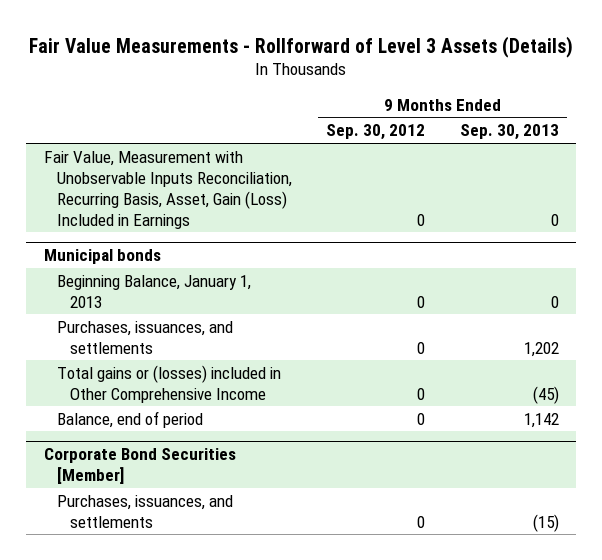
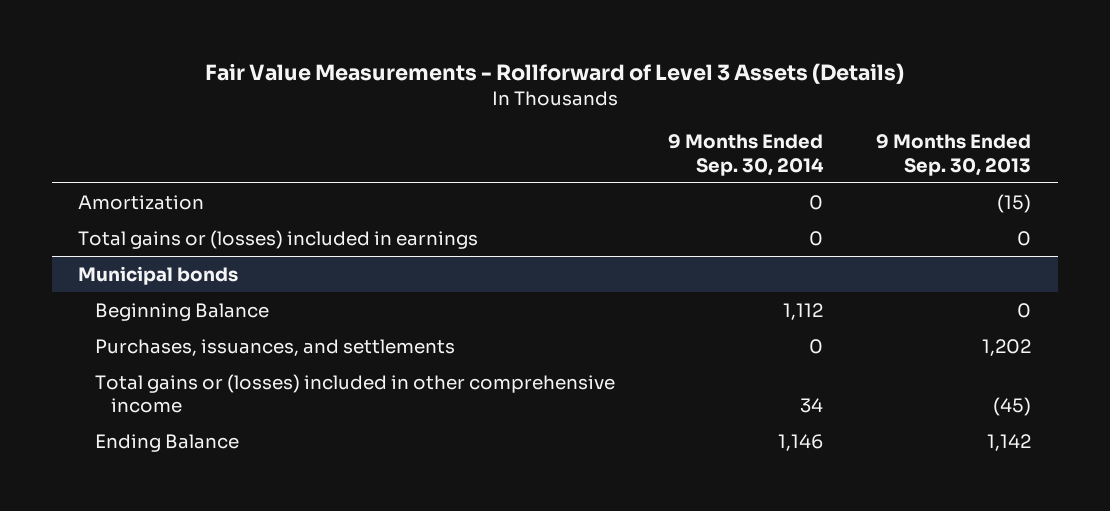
[326,124,426,141] Sep. 30, 2012 -> none
none -> [667,134,824,176] 9 Months Ended Sep. 30, 2014
none -> [78,194,205,210] Amortization
[43,150,293,229] Fair Value, Measurement with Unobservable Inputs Reconciliation, Recurring Basis, Asset, Gain (Loss) Included in Earnings -> [78,229,479,249] Total gains or (losses) included in earnings
[57,274,252,308] Beginning Balance, January 1, 2013 -> [94,302,269,321] Beginning Balance
[43,448,236,485] Corporate Bond Securities [Member] -> none
[57,494,234,528] Purchases, issuances, and settlements -> none
[57,364,282,403] Total gains or (losses) included in Other Comprehensive Income -> [94,373,615,413] Total gains or (losses) included in other comprehensive income
[57,410,204,428] Balance, end of period -> [94,433,239,452] Ending Balance

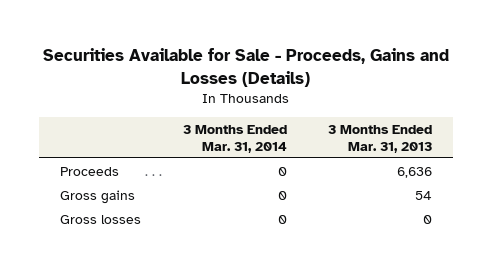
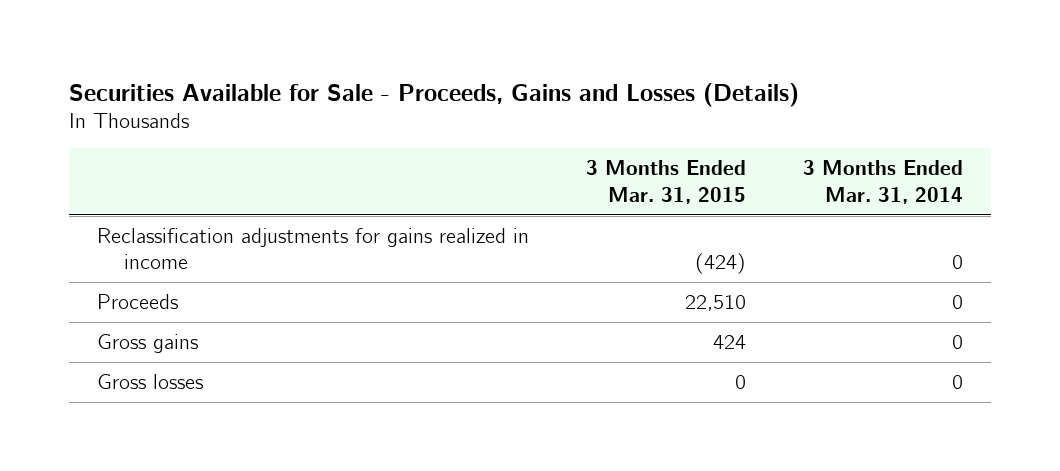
[328,124,433,153] 3 Months Ended Mar. 31, 2013 -> none
none -> [585,160,746,204] 3 Months Ended Mar. 31, 2015
none -> [97,228,530,270] Reclassification adjustments for gains realized in income

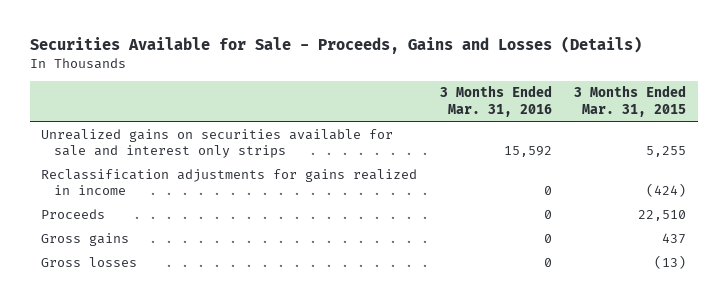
[802,160,963,204] 3 Months Ended Mar. 31, 2014 -> none
none -> [439,85,552,117] 3 Months Ended Mar. 31, 2016
none -> [41,128,394,158] Unrealized gains on securities available for sale and interest only strips
[712,335,746,350] 424 -> [662,232,687,244] 437
[734,375,746,390] 0 -> [654,254,687,269] (13)

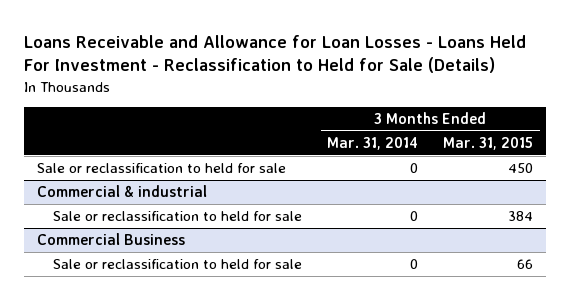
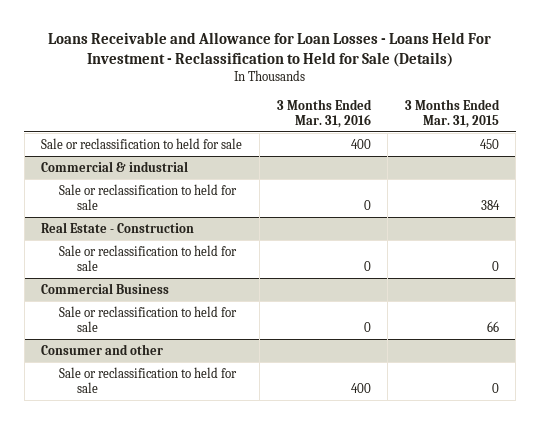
[327,136,419,150] Mar. 31, 2014 -> none
none -> [276,98,372,128] 3 Months Ended Mar. 31, 2016
none -> [41,221,195,233] Real Estate - Construction
none -> [59,244,238,271] Sale or reclassification to held for sale
none -> [41,343,164,355] Consumer and other
none -> [59,366,238,393] Sale or reclassification to held for sale

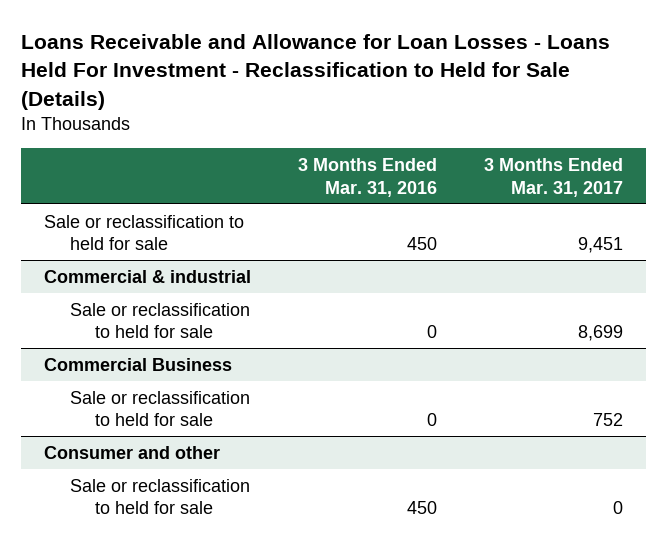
[404,98,500,128] 3 Months Ended Mar. 31, 2015 -> none
none -> [483,157,623,197] 3 Months Ended Mar. 31, 2017
[350,138,371,149] 400 -> [406,237,437,251] 450
[41,221,195,233] Real Estate - Construction -> none
[59,244,238,271] Sale or reclassification to held for sale -> none
[350,382,371,393] 400 -> [406,501,437,515] 450

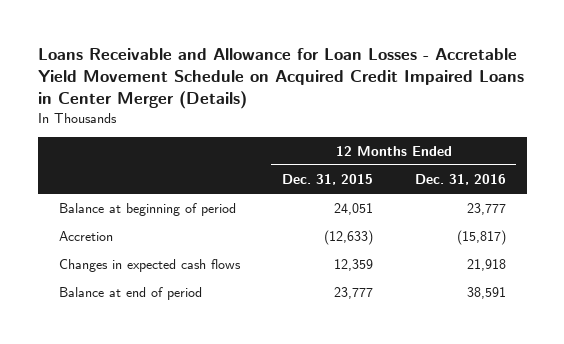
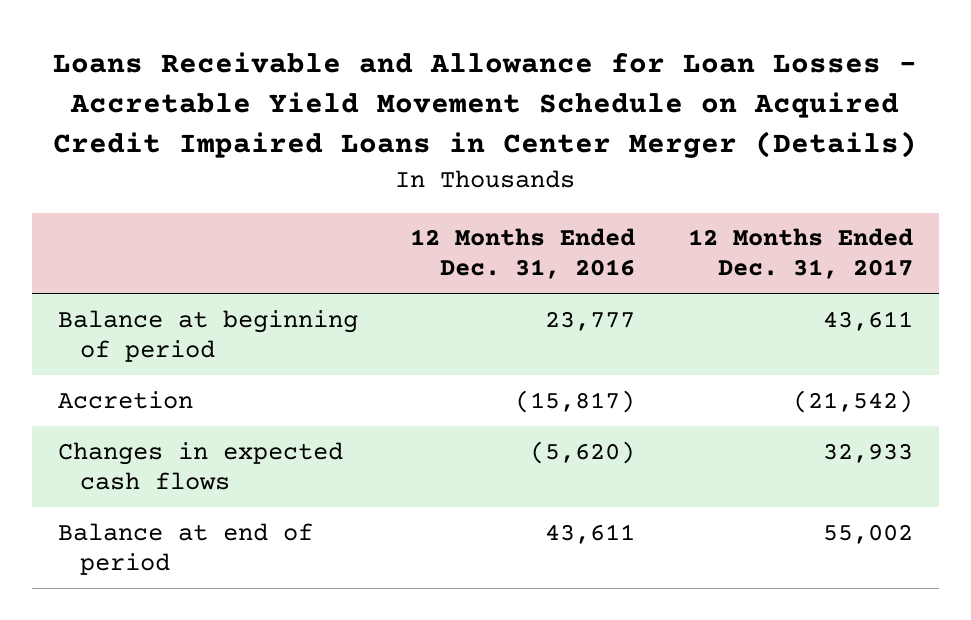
[281,173,373,185] Dec. 31, 2015 -> none
none -> [687,228,913,280] 12 Months Ended Dec. 31, 2017
[466,259,506,272] 21,918 -> [530,440,636,464] (5,620)
[466,287,506,300] 38,591 -> [545,523,636,544] 43,611

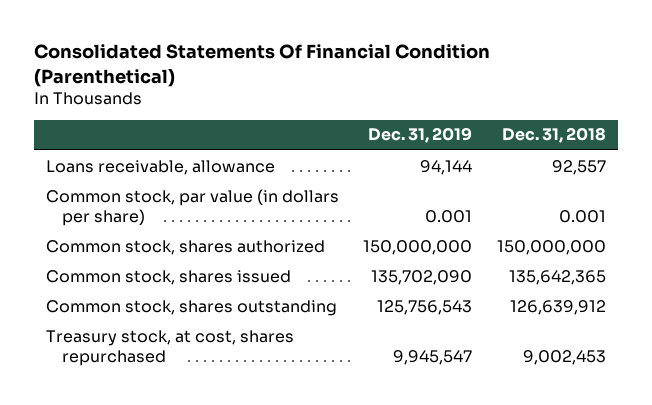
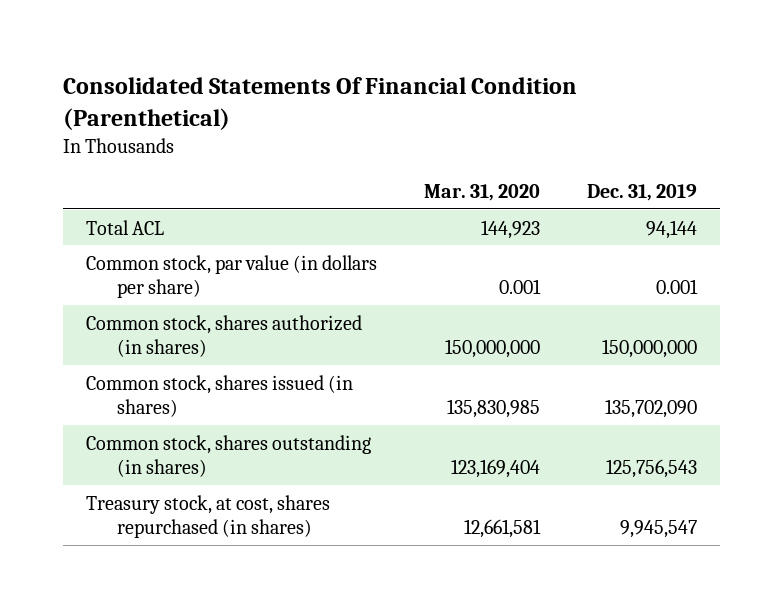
[501,127,606,144] Dec. 31, 2018 -> none
none -> [424,183,541,201] Mar. 31, 2020
[45,159,275,175] Loans receivable, allowance -> [86,219,165,235] Total ACL
[45,239,325,255] Common stock, shares authorized -> [86,314,363,358] Common stock, shares authorized (in shares)
[45,269,291,285] Common stock, shares issued -> [86,374,354,418] Common stock, shares issued (in shares)
[45,299,337,316] Common stock, shares outstanding -> [86,434,372,478] Common stock, shares outstanding (in shares)
[45,329,294,366] Treasury stock, at cost, shares repurchased -> [86,494,331,539] Treasury stock, at cost, shares repurchased (in shares)

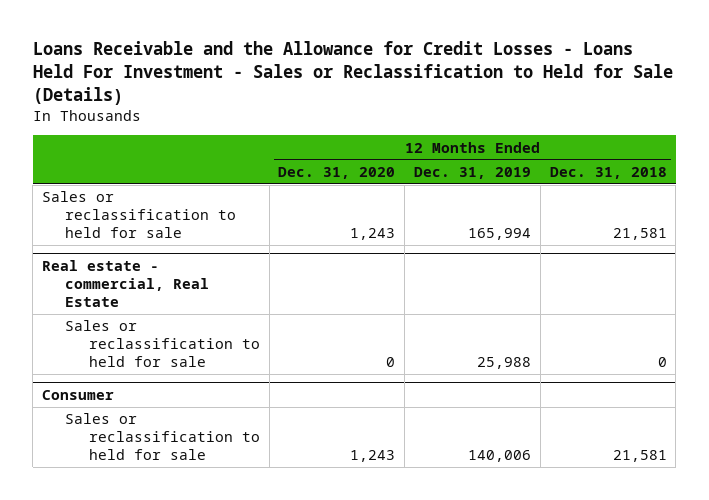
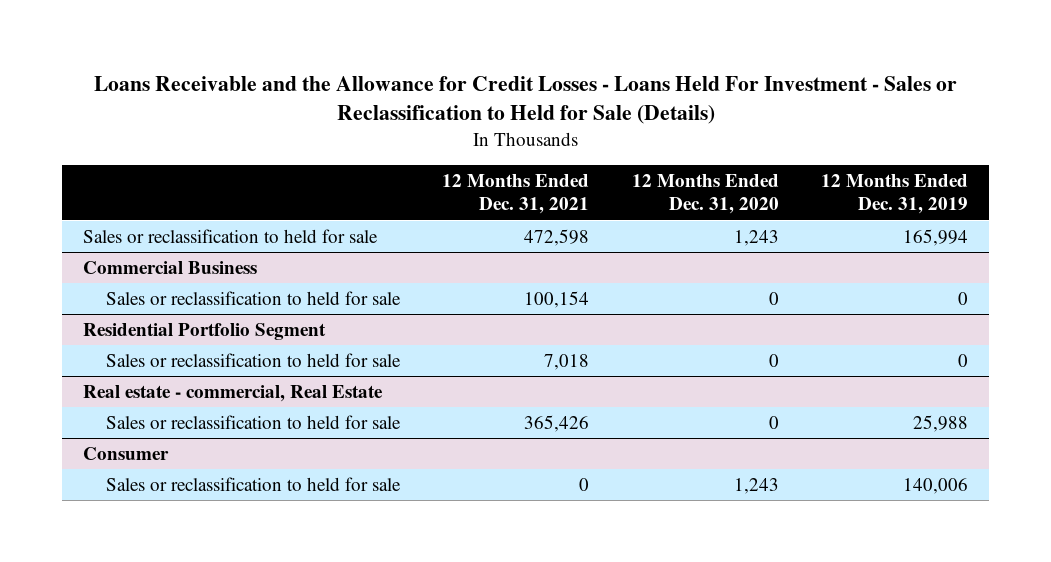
[549,167,667,180] Dec. 31, 2018 -> none
none -> [442,173,590,215] 12 Months Ended Dec. 31, 2021
none -> [82,260,257,274] Commercial Business
none -> [105,290,401,305] Sales or reclassification to held for sale
none -> [82,322,326,340] Residential Portfolio Segment
none -> [105,352,401,367] Sales or reclassification to held for sale

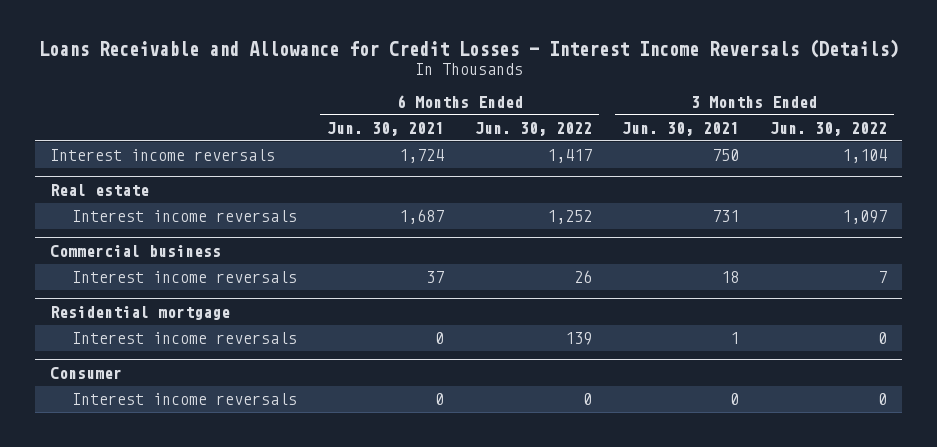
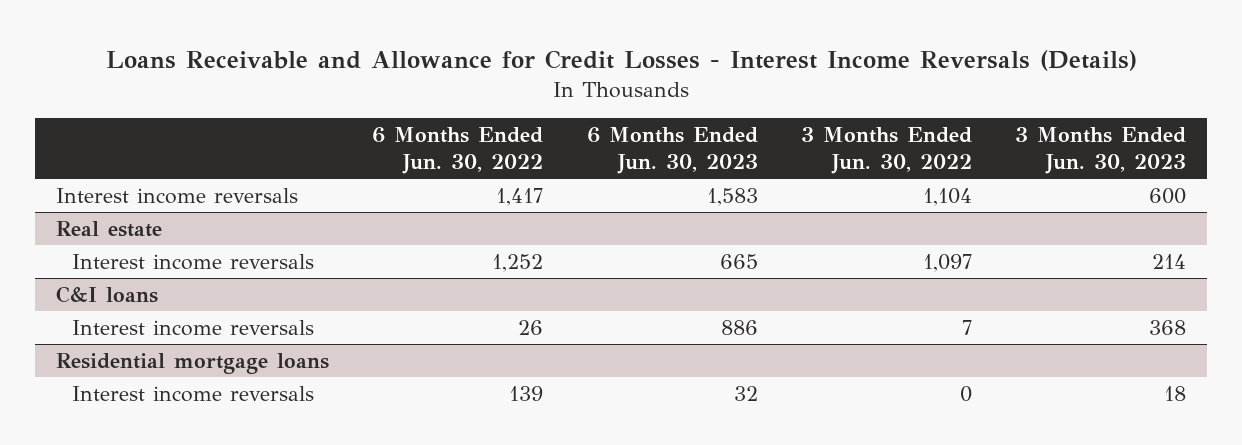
[327,121,445,136] Jun. 30, 2021 -> none
[622,121,740,136] Jun. 30, 2021 -> none
none -> [586,127,758,174] 6 Months Ended Jun. 30, 2023
none -> [1014,127,1186,174] 3 Months Ended Jun. 30, 2023
[50,244,222,257] Commercial business -> [56,286,159,304] C&I loans
[50,305,231,320] Residential mortgage -> [56,353,330,375] Residential mortgage loans
[50,366,123,379] Consumer -> none
[72,393,298,406] Interest income reversals -> none

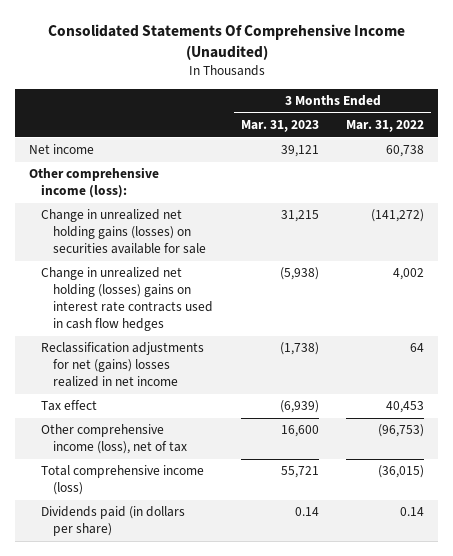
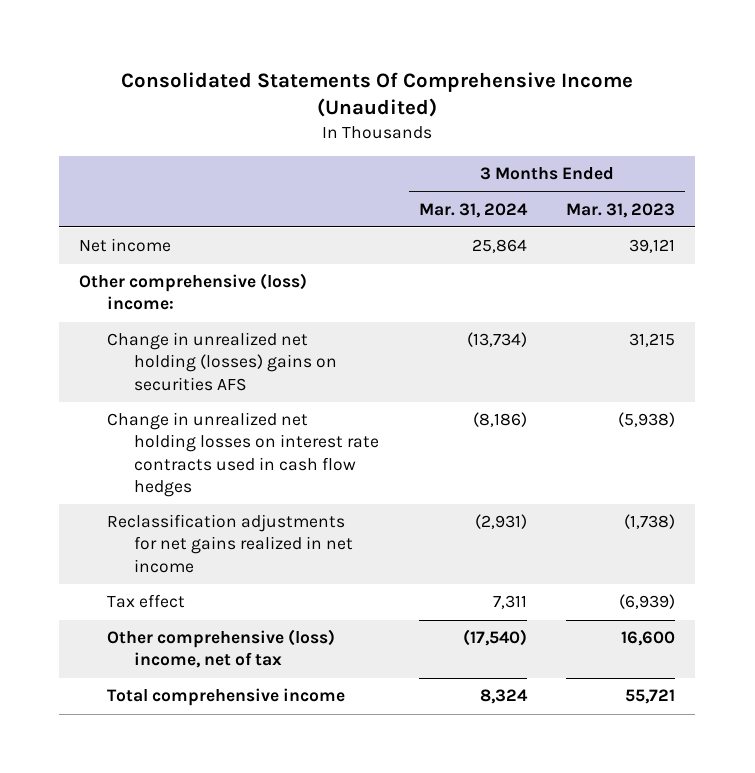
[346,119,425,132] Mar. 31, 2022 -> none
none -> [418,202,528,218] Mar. 31, 2024
[29,167,160,199] Other comprehensive income (loss): -> [79,273,308,311] Other comprehensive (loss) income:
[41,209,207,255] Change in unrealized net holding gains (losses) on securities available for sale -> [106,332,337,391] Change in unrealized net holding (losses) gains on securities AFS
[41,267,214,332] Change in unrealized net holding (losses) gains on interest rate contracts used in cash flow hedges -> [106,412,379,497] Change in unrealized net holding losses on interest rate contracts used in cash flow hedges
[41,342,205,388] Reclassification adjustments for net (gains) losses realized in net income -> [106,514,353,573] Reclassification adjustments for net gains realized in net income
[41,506,186,537] Dividends paid (in dollars per share) -> none
[41,424,188,455] Other comprehensive income (loss), net of tax -> [106,629,335,669] Other comprehensive (loss) income, net of tax
[41,465,205,496] Total comprehensive income (loss) -> [106,688,345,707] Total comprehensive income

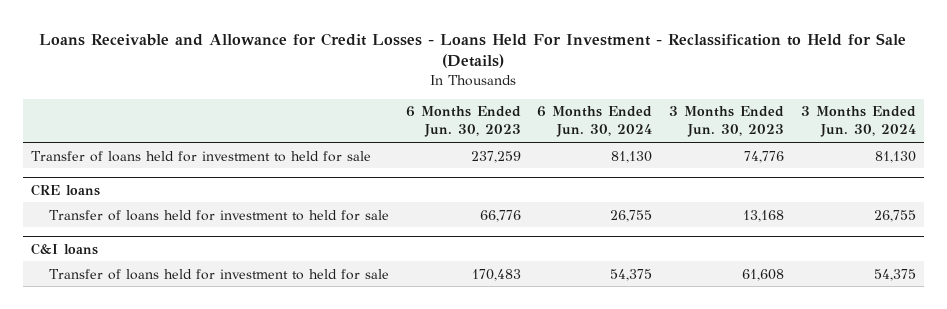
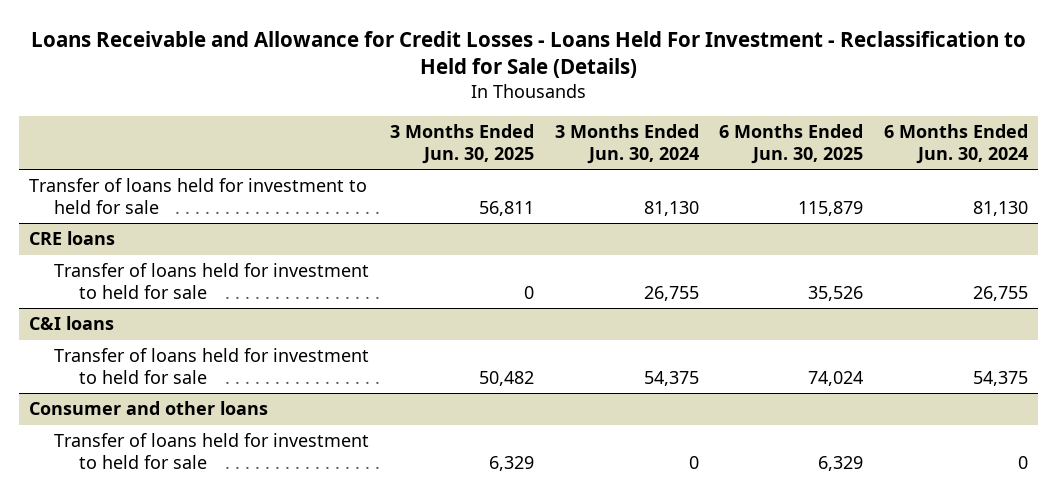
[405,106,521,138] 6 Months Ended Jun. 30, 2023 -> none
[668,106,784,138] 3 Months Ended Jun. 30, 2023 -> none
none -> [389,124,534,164] 3 Months Ended Jun. 30, 2025
none -> [719,124,864,164] 6 Months Ended Jun. 30, 2025
none -> [29,401,269,416] Consumer and other loans
none -> [54,433,370,469] Transfer of loans held for investment to held for sale

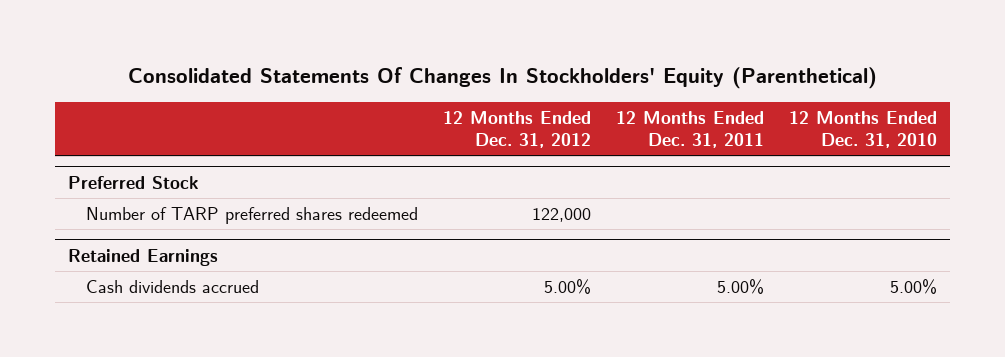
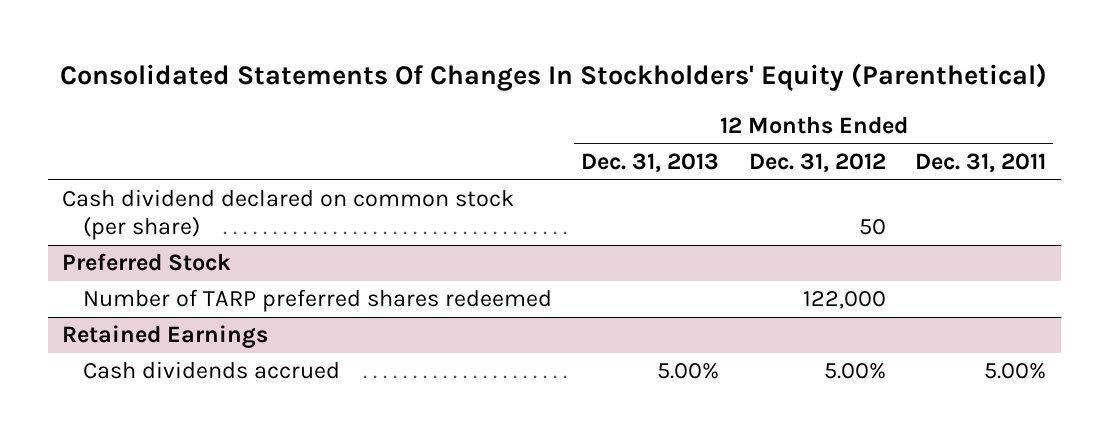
[789,110,938,148] 12 Months Ended Dec. 31, 2010 -> none
none -> [581,153,720,174] Dec. 31, 2013
none -> [62,189,515,240] Cash dividend declared on common stock (per share)

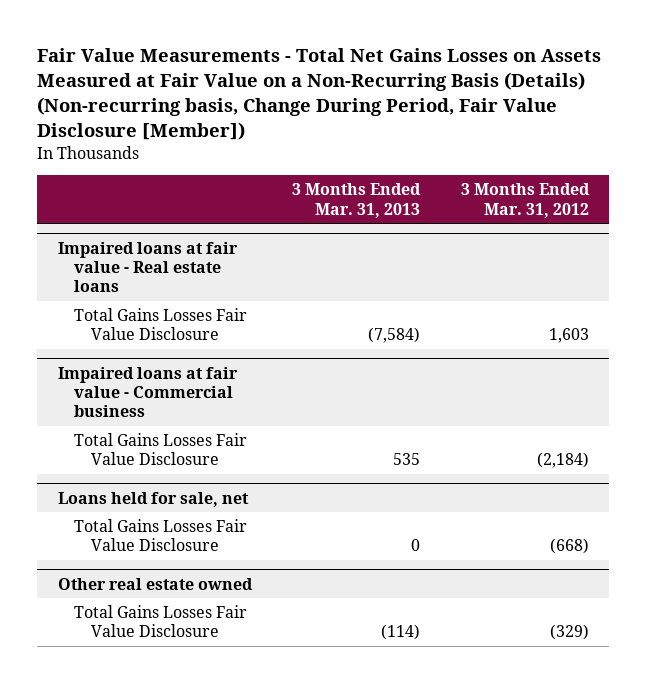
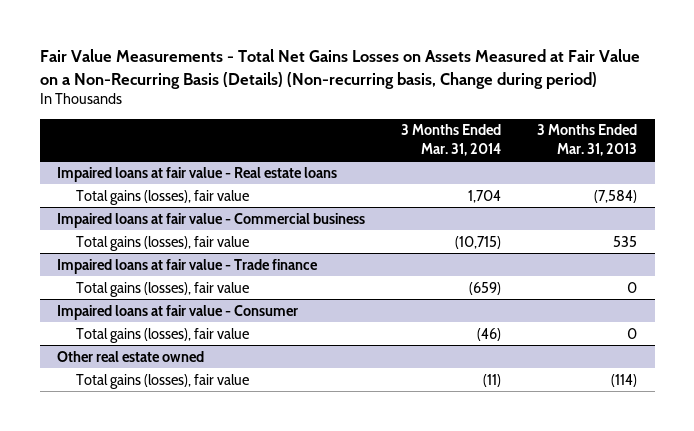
[37,48,602,141] Fair Value Measurements - Total Net Gains Losses on Assets Measured at Fair Value on a Non-Recurring Basis (Details) (Non-recurring basis, Change During Period, Fair Value Disclosure [Member]) -> [39,49,640,89] Fair Value Measurements - Total Net Gains Losses on Assets Measured at Fair Value on a Non-Recurring Basis (Details) (Non-recurring basis, Change during period)
[460,183,590,218] 3 Months Ended Mar. 31, 2012 -> none
none -> [401,124,502,156] 3 Months Ended Mar. 31, 2014
[74,308,248,341] Total Gains Losses Fair Value Disclosure -> [75,189,249,205] Total gains (losses), fair value
[57,491,249,507] Loans held for sale, net -> none
[74,433,248,466] Total Gains Losses Fair Value Disclosure -> [75,235,249,251] Total gains (losses), fair value
none -> [57,258,319,274] Impaired loans at fair value - Trade finance
[74,519,248,552] Total Gains Losses Fair Value Disclosure -> [75,281,249,297] Total gains (losses), fair value
none -> [57,304,299,320] Impaired loans at fair value - Consumer
none -> [75,327,249,343] Total gains (losses), fair value
[74,605,248,638] Total Gains Losses Fair Value Disclosure -> [75,373,249,389] Total gains (losses), fair value

